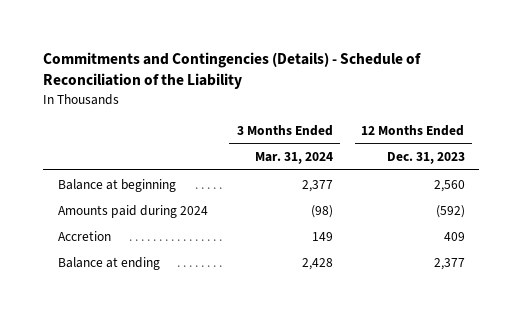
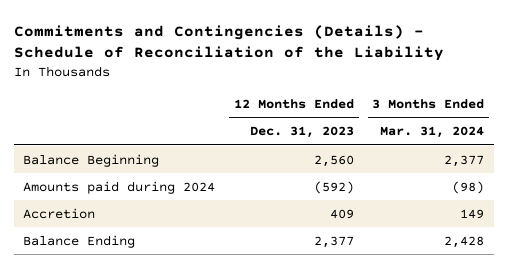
[57,178,176,192] Balance at beginning -> [23,153,160,167] Balance Beginning
[57,256,160,270] Balance at ending -> [23,234,136,248] Balance Ending

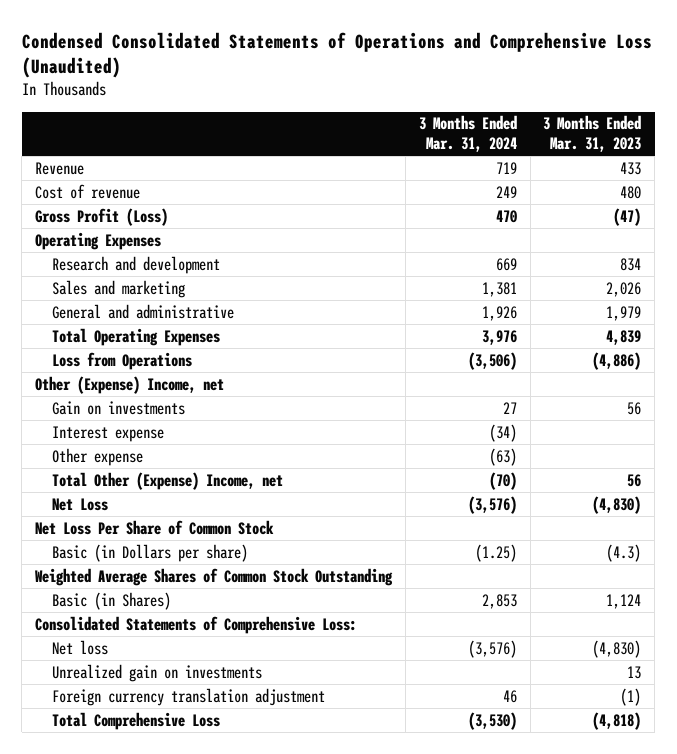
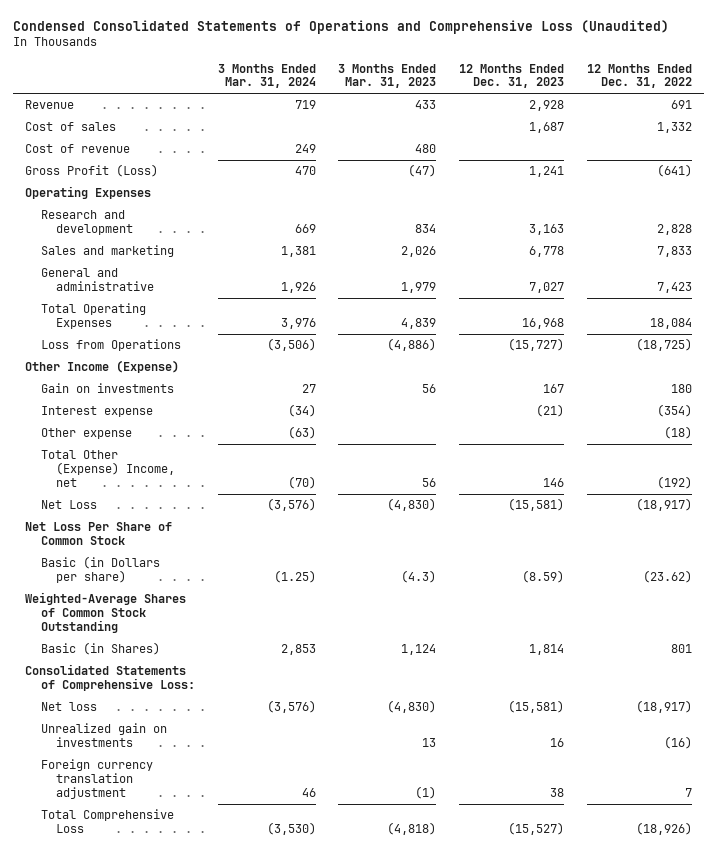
none -> [459,63,565,89] 12 Months Ended Dec. 31, 2023
none -> [587,63,693,89] 12 Months Ended Dec. 31, 2022
none -> [24,122,116,132] Cost of sales
[35,375,225,394] Other (Expense) Income, net -> [24,360,179,374] Other Income (Expense)
[35,567,394,586] Weighted Average Shares of Common Stock Outstanding -> [24,592,186,633] Weighted-Average Shares of Common Stock Outstanding

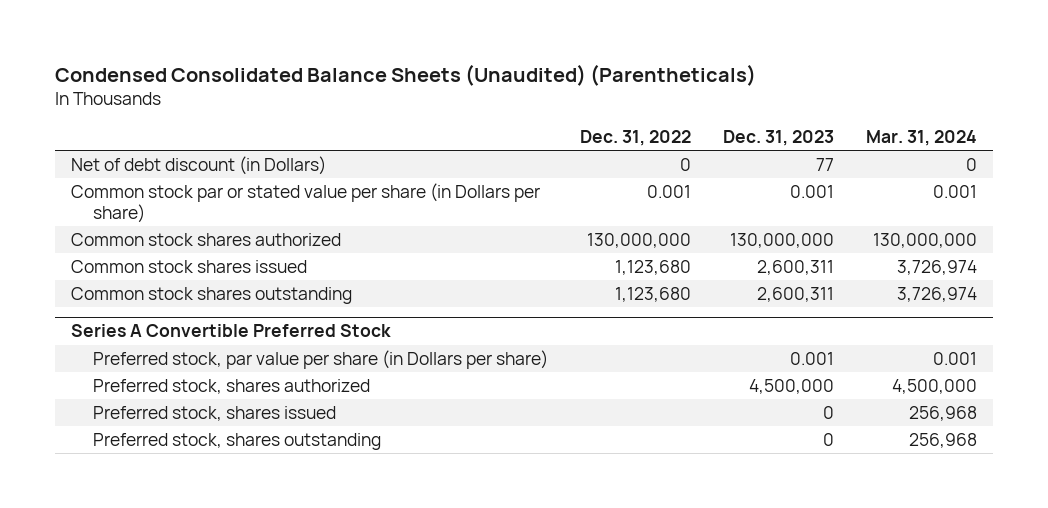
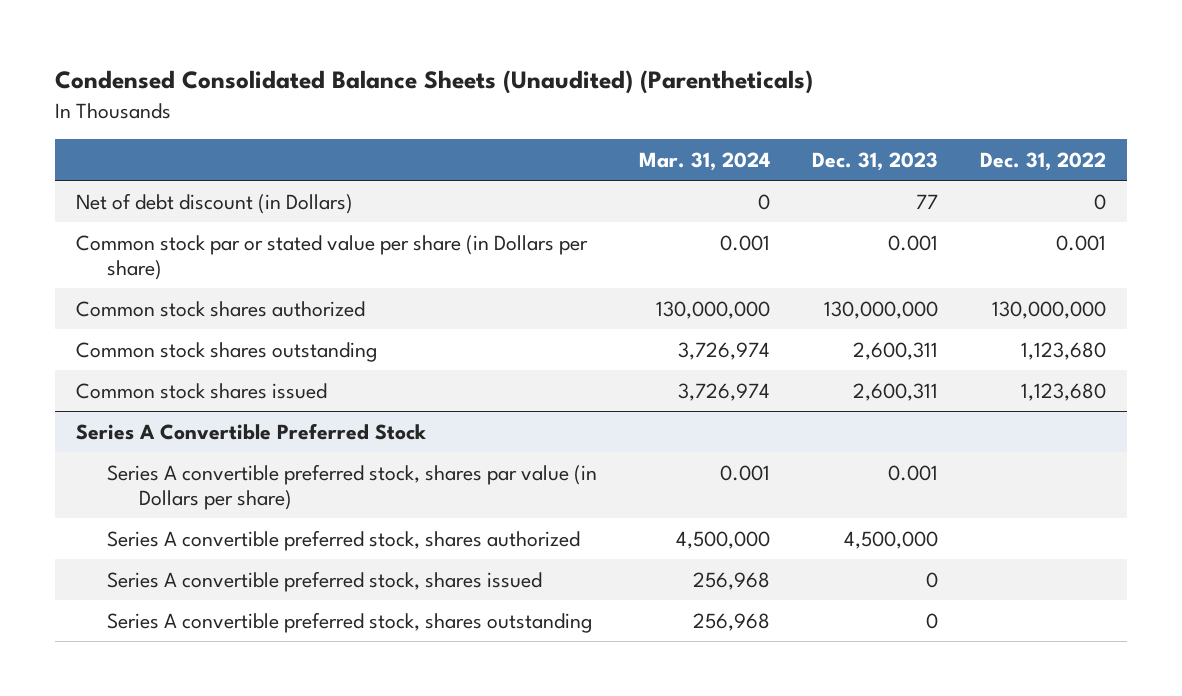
[71,260,308,274] Common stock shares issued -> [75,382,327,399] Common stock shares issued
[92,350,548,370] Preferred stock, par value per share (in Dollars per share) -> [107,463,598,510] Series A convertible preferred stock, shares par value (in Dollars per share)
[92,379,370,395] Preferred stock, shares authorized -> [107,529,581,551] Series A convertible preferred stock, shares authorized
[92,406,336,422] Preferred stock, shares issued -> [107,570,543,592] Series A convertible preferred stock, shares issued
[92,433,381,451] Preferred stock, shares outstanding -> [107,611,593,633] Series A convertible preferred stock, shares outstanding

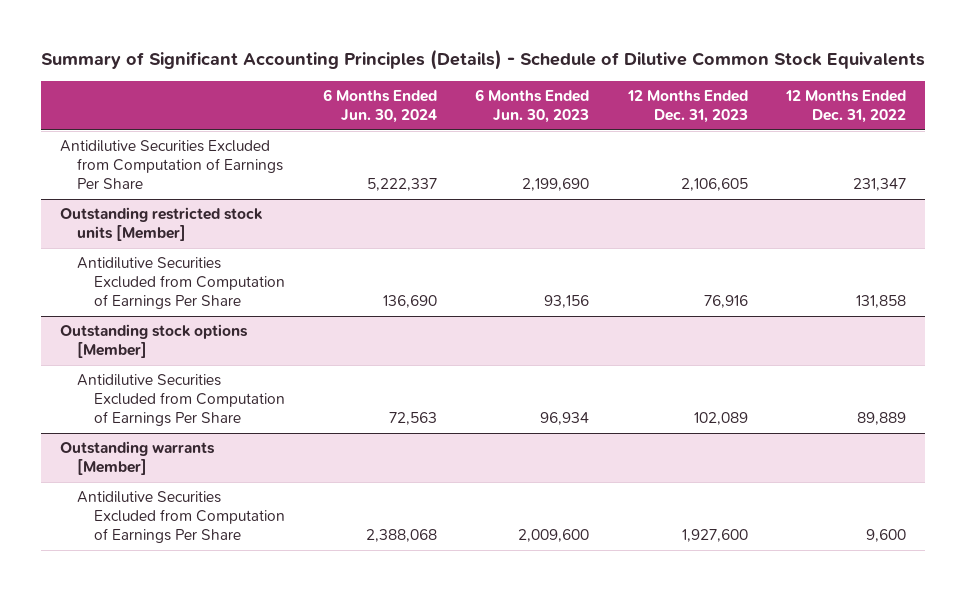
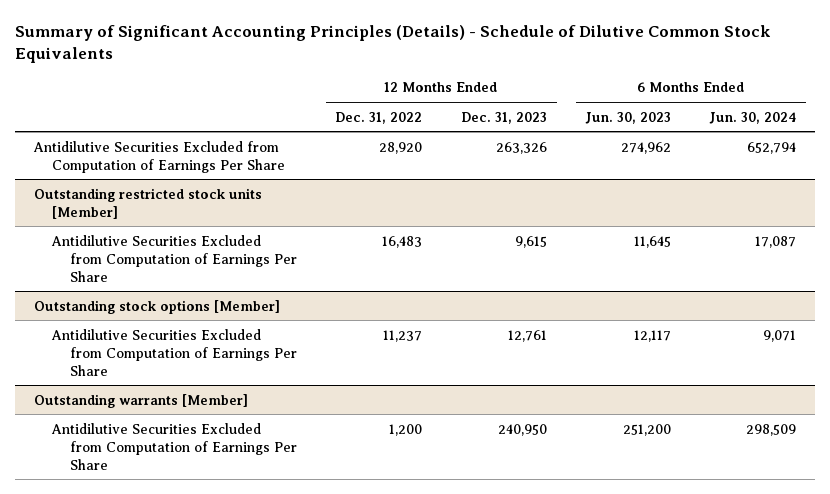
[366,178,437,192] 5,222,337 -> [746,141,796,154] 652,794
[522,178,590,192] 2,199,690 -> [621,141,672,154] 274,962
[680,178,748,192] 2,106,605 -> [496,141,548,154] 263,326
[853,178,907,192] 231,347 -> [379,141,423,154] 28,920
[382,295,437,309] 136,690 -> [754,235,796,248] 17,087
[544,295,590,309] 93,156 -> [634,235,672,248] 11,645
[703,295,748,309] 76,916 -> [515,235,548,248] 9,615
[856,295,907,309] 131,858 -> [382,235,423,248] 16,483
[388,412,437,426] 72,563 -> [762,329,796,342] 9,071
[540,412,590,426] 96,934 -> [634,329,672,342] 12,117
[693,412,748,426] 102,089 -> [508,329,548,342] 12,761
[857,412,907,426] 89,889 -> [383,329,423,342] 11,237
[365,529,437,543] 2,388,068 -> [745,423,796,436] 298,509
[518,529,590,543] 2,009,600 -> [623,423,672,436] 251,200
[681,529,748,543] 1,927,600 -> [498,423,548,436] 240,950
[866,529,907,543] 9,600 -> [389,423,423,436] 1,200

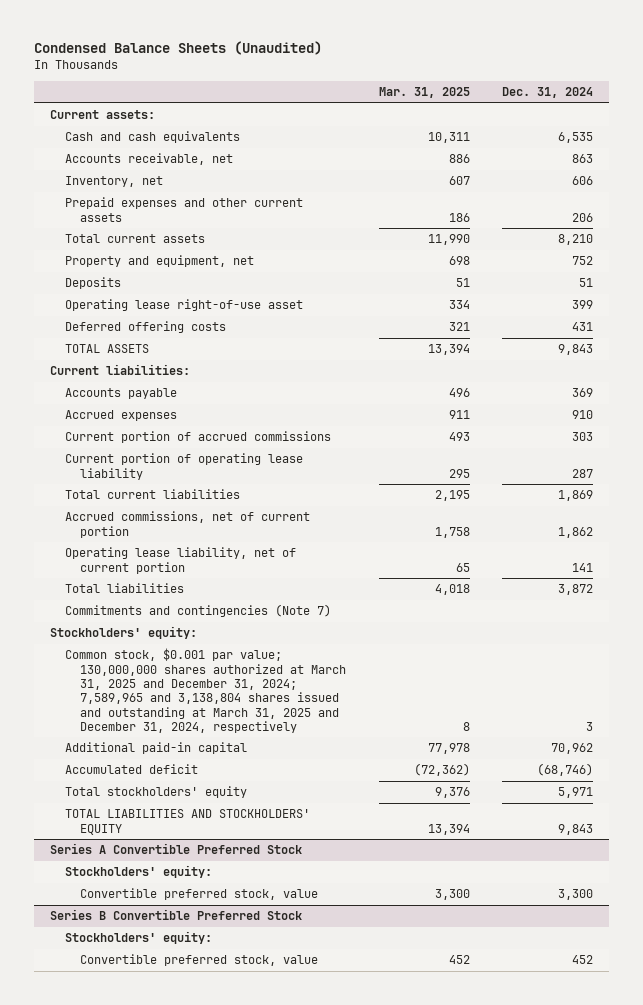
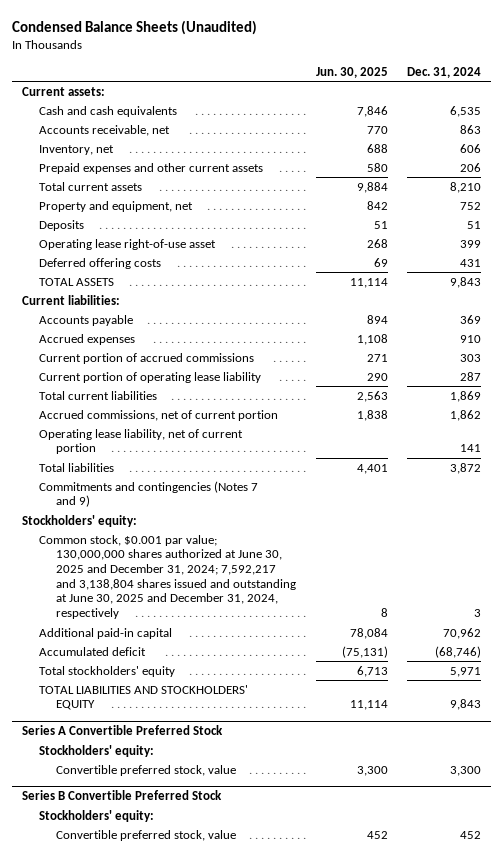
[378,87,470,99] Mar. 31, 2025 -> none
none -> [315,66,388,78] Jun. 30, 2025
[65,604,332,618] Commitments and contingencies (Note 7) -> [38,480,258,508] Commitments and contingencies (Notes 7 and 9)
[65,648,347,734] Common stock, $0.001 par value; 130,000,000 shares authorized at March 31, 2025 and December 31, 2024; 7,589,965 and 3,138,804 shares issued and outstanding at March 31, 2025 and December 31, 2024, respectively -> [38,534,296,620] Common stock, $0.001 par value; 130,000,000 shares authorized at June 30, 2025 and December 31, 2024; 7,592,217 and 3,138,804 shares issued and outstanding at June 30, 2025 and December 31, 2024, respectively

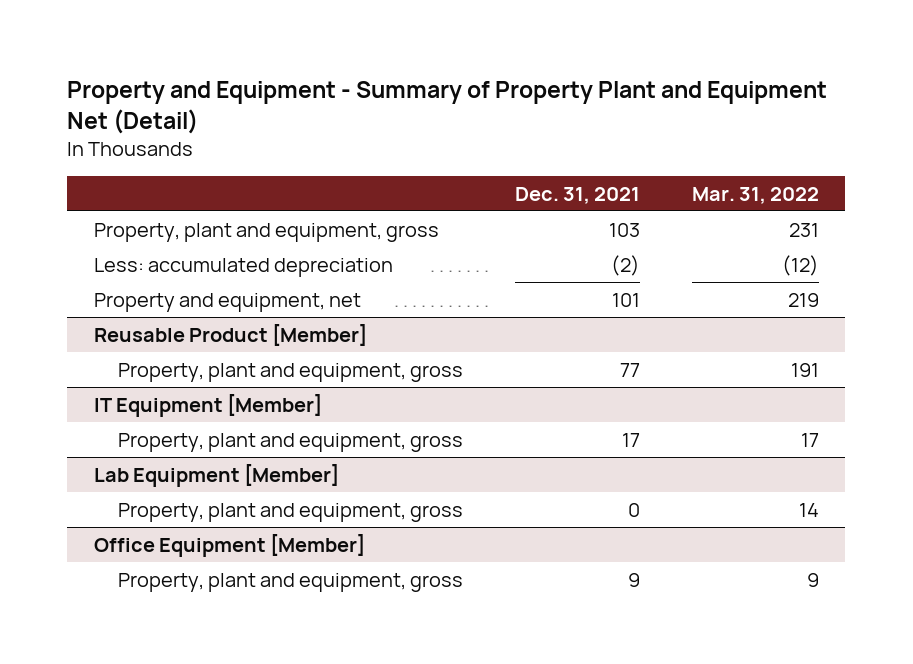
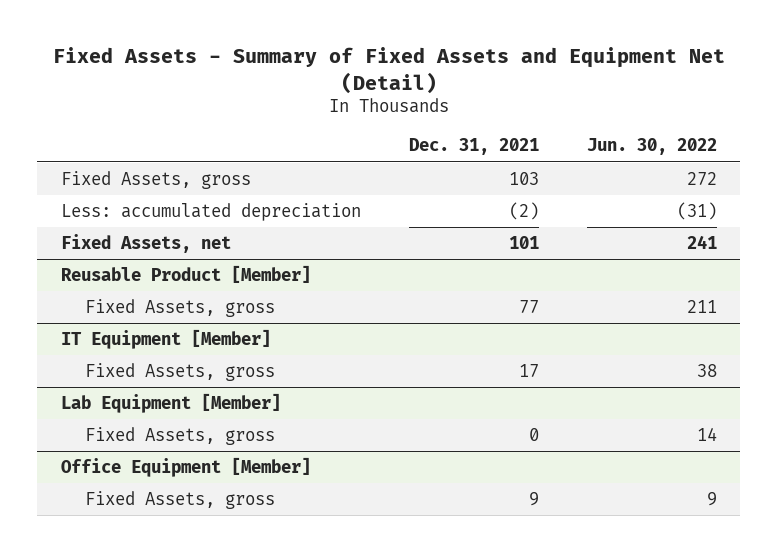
[67,81,828,135] Property and Equipment - Summary of Property Plant and Equipment Net (Detail) -> [52,47,725,94] Fixed Assets - Summary of Fixed Assets and Equipment Net (Detail)
[691,186,819,204] Mar. 31, 2022 -> none
none -> [586,138,717,156] Jun. 30, 2022
[93,222,439,242] Property, plant and equipment, gross -> [60,171,251,190] Fixed Assets, gross
[93,292,361,312] Property and equipment, net -> [60,234,231,254] Fixed Assets, net
[117,362,463,382] Property, plant and equipment, gross -> [85,299,276,318] Fixed Assets, gross
[117,432,463,452] Property, plant and equipment, gross -> [85,363,276,382] Fixed Assets, gross
[117,502,463,522] Property, plant and equipment, gross -> [85,427,276,446] Fixed Assets, gross
[117,572,463,592] Property, plant and equipment, gross -> [85,491,276,510] Fixed Assets, gross

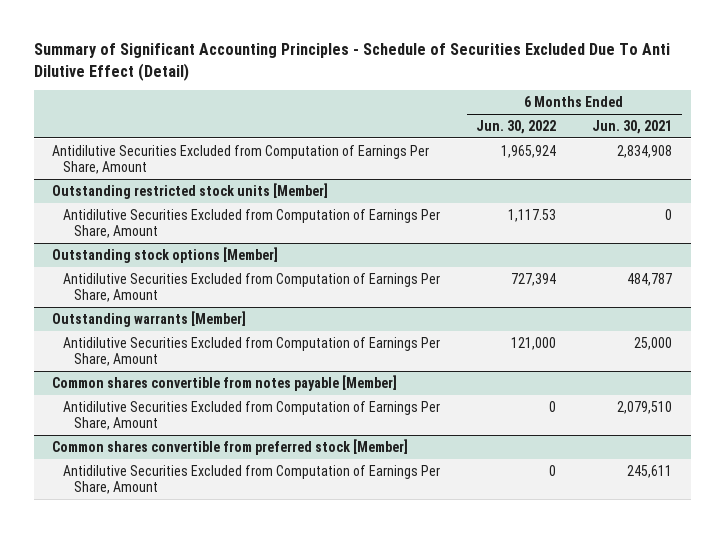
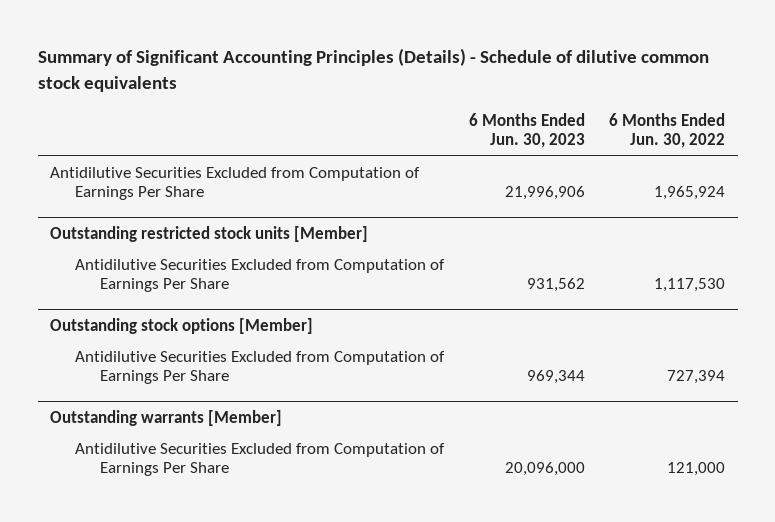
[33,43,670,81] Summary of Significant Accounting Principles - Schedule of Securities Excluded Due To Anti Dilutive Effect (Detail) -> [37,48,709,92] Summary of Significant Accounting Principles (Details) - Schedule of dilutive common stock equivalents
[592,119,673,134] Jun. 30, 2021 -> none
none -> [468,113,585,149] 6 Months Ended Jun. 30, 2023
[51,144,429,174] Antidilutive Securities Excluded from Computation of Earnings Per Share, Amount -> [49,167,420,201] Antidilutive Securities Excluded from Computation of Earnings Per Share
[62,208,440,238] Antidilutive Securities Excluded from Computation of Earnings Per Share, Amount -> [74,259,445,293] Antidilutive Securities Excluded from Computation of Earnings Per Share
[508,208,557,222] 1,117.53 -> [654,278,726,293] 1,117,530
[62,272,440,302] Antidilutive Securities Excluded from Computation of Earnings Per Share, Amount -> [74,351,445,385] Antidilutive Securities Excluded from Computation of Earnings Per Share
[51,374,397,391] Common shares convertible from notes payable [Member] -> none
[62,400,440,430] Antidilutive Securities Excluded from Computation of Earnings Per Share, Amount -> none
[51,438,408,455] Common shares convertible from preferred stock [Member] -> none
[62,464,440,494] Antidilutive Securities Excluded from Computation of Earnings Per Share, Amount -> none
[62,336,440,366] Antidilutive Securities Excluded from Computation of Earnings Per Share, Amount -> [74,443,445,477] Antidilutive Securities Excluded from Computation of Earnings Per Share

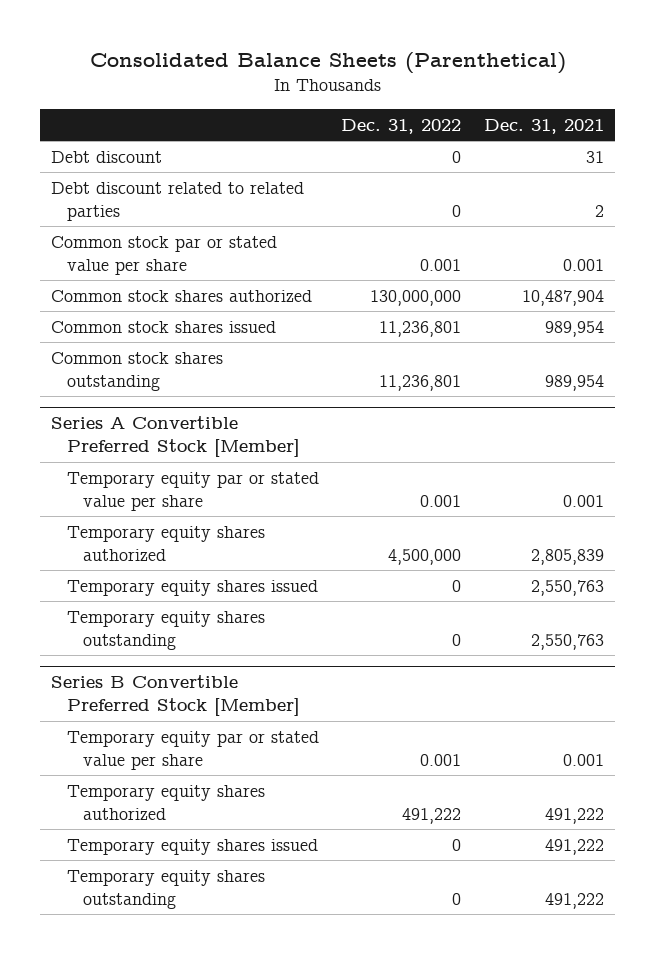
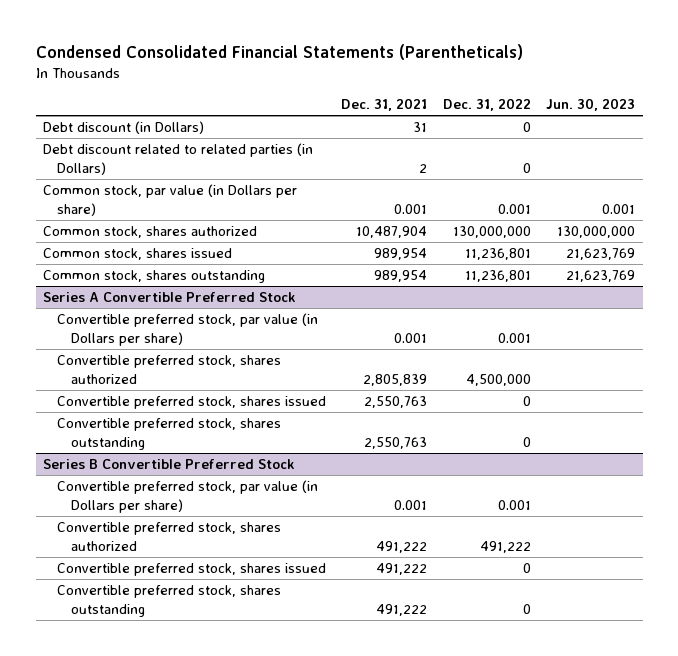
[89,52,566,75] Consolidated Balance Sheets (Parenthetical) -> [35,44,523,61] Condensed Consolidated Financial Statements (Parentheticals)
none -> [546,98,636,112] Jun. 30, 2023
[51,150,163,163] Debt discount -> [43,121,205,135] Debt discount (in Dollars)
[51,181,305,221] Debt discount related to related parties -> [43,143,314,175] Debt discount related to related parties (in Dollars)
[51,235,278,275] Common stock par or stated value per share -> [43,184,298,216] Common stock, par value (in Dollars per share)
[51,289,313,302] Common stock shares authorized -> [43,226,258,239] Common stock, shares authorized
[51,320,277,333] Common stock shares issued -> [43,248,233,261] Common stock, shares issued
[51,351,224,391] Common stock shares outstanding -> [43,270,266,284] Common stock, shares outstanding
[51,416,300,458] Series A Convertible Preferred Stock [Member] -> [43,292,297,303] Series A Convertible Preferred Stock
[66,471,319,511] Temporary equity par or stated value per share -> [57,313,319,346] Convertible preferred stock, par value (in Dollars per share)
[66,525,265,561] Temporary equity shares authorized -> [57,355,282,384] Convertible preferred stock, shares authorized
[66,579,318,596] Temporary equity shares issued -> [57,396,327,410] Convertible preferred stock, shares issued
[66,610,265,650] Temporary equity shares outstanding -> [57,418,282,450] Convertible preferred stock, shares outstanding
[51,675,300,717] Series B Convertible Preferred Stock [Member] -> [43,459,296,470] Series B Convertible Preferred Stock
[66,730,319,770] Temporary equity par or stated value per share -> [57,480,319,513] Convertible preferred stock, par value (in Dollars per share)
[66,784,265,820] Temporary equity shares authorized -> [57,522,282,551] Convertible preferred stock, shares authorized
[66,838,318,855] Temporary equity shares issued -> [57,563,327,577] Convertible preferred stock, shares issued
[66,869,265,909] Temporary equity shares outstanding -> [57,585,282,617] Convertible preferred stock, shares outstanding

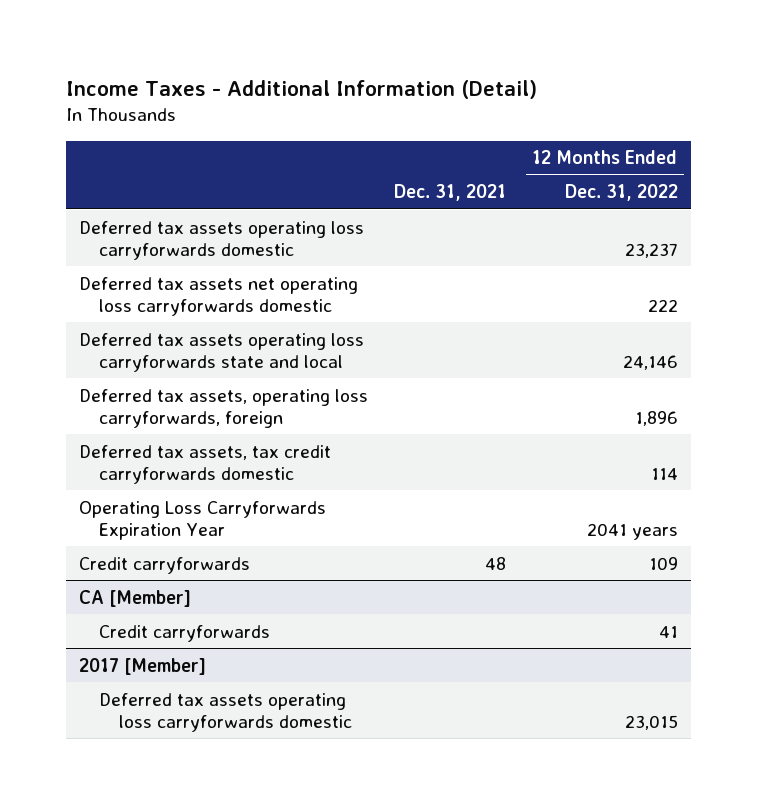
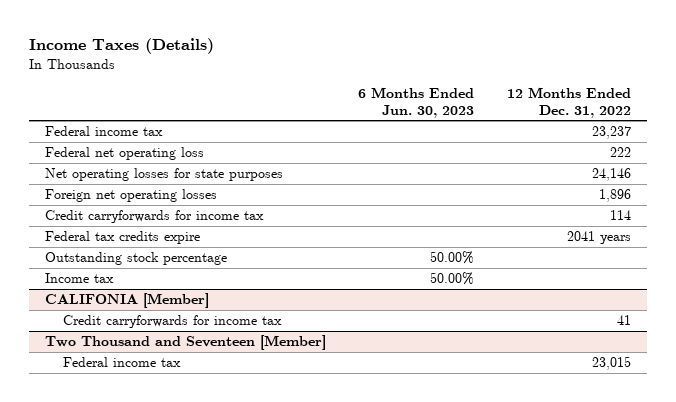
[65,79,537,99] Income Taxes - Additional Information (Detail) -> [28,38,214,55] Income Taxes (Details)
[394,184,507,202] Dec. 31, 2021 -> none
none -> [358,87,475,118] 6 Months Ended Jun. 30, 2023
[79,556,251,574] Credit carryforwards -> none
[98,624,270,642] Credit carryforwards -> none
[79,220,365,260] Deferred tax assets operating loss carryforwards domestic -> [44,126,163,137] Federal income tax
[79,276,359,316] Deferred tax assets net operating loss carryforwards domestic -> [44,147,204,161] Federal net operating loss
[79,332,365,372] Deferred tax assets operating loss carryforwards state and local -> [44,168,283,182] Net operating losses for state purposes
[79,388,369,428] Deferred tax assets, operating loss carryforwards, foreign -> [44,189,217,203] Foreign net operating losses
[79,444,332,484] Deferred tax assets, tax credit carryforwards domestic -> [44,210,264,224] Credit carryforwards for income tax
[79,500,327,540] Operating Loss Carryforwards Expiration Year -> [44,231,200,245] Federal tax credits expire
none -> [44,252,227,266] Outstanding stock percentage
none -> [44,273,114,284] Income tax
[79,589,192,607] CA [Member] -> [44,293,209,309] CALIFONIA [Member]
none -> [63,315,283,329] Credit carryforwards for income tax
[79,657,207,675] 2017 [Member] -> [44,335,326,351] Two Thousand and Seventeen [Member]
[98,692,352,732] Deferred tax assets operating loss carryforwards domestic -> [63,357,182,368] Federal income tax

